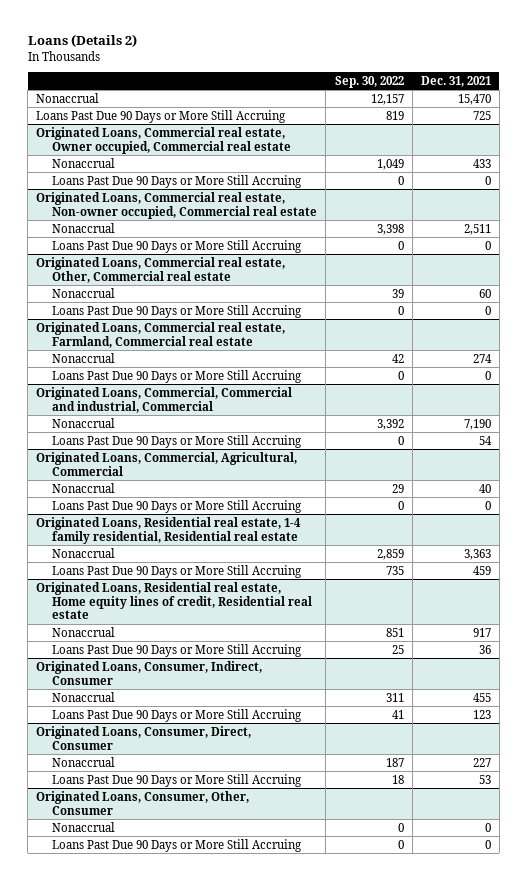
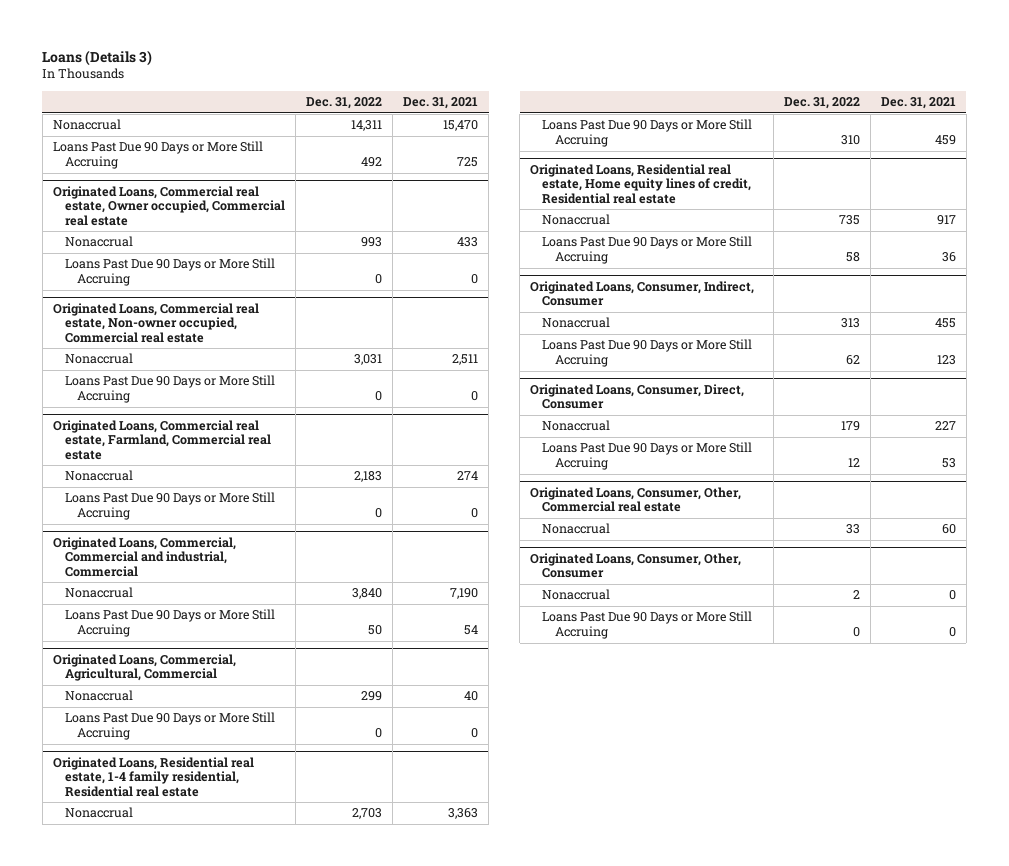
[27,34,137,48] Loans (Details 2) -> [42,49,153,66] Loans (Details 3)
[334,75,404,88] Sep. 30, 2022 -> none
none -> [306,97,383,110] Dec. 31, 2022
[36,256,286,283] Originated Loans, Commercial real estate, Other, Commercial real estate -> none
[52,287,116,298] Nonaccrual -> none
[52,304,303,318] Loans Past Due 90 Days or More Still Accruing -> none
none -> [530,486,742,513] Originated Loans, Consumer, Other, Commercial real estate
none -> [542,523,611,535] Nonaccrual

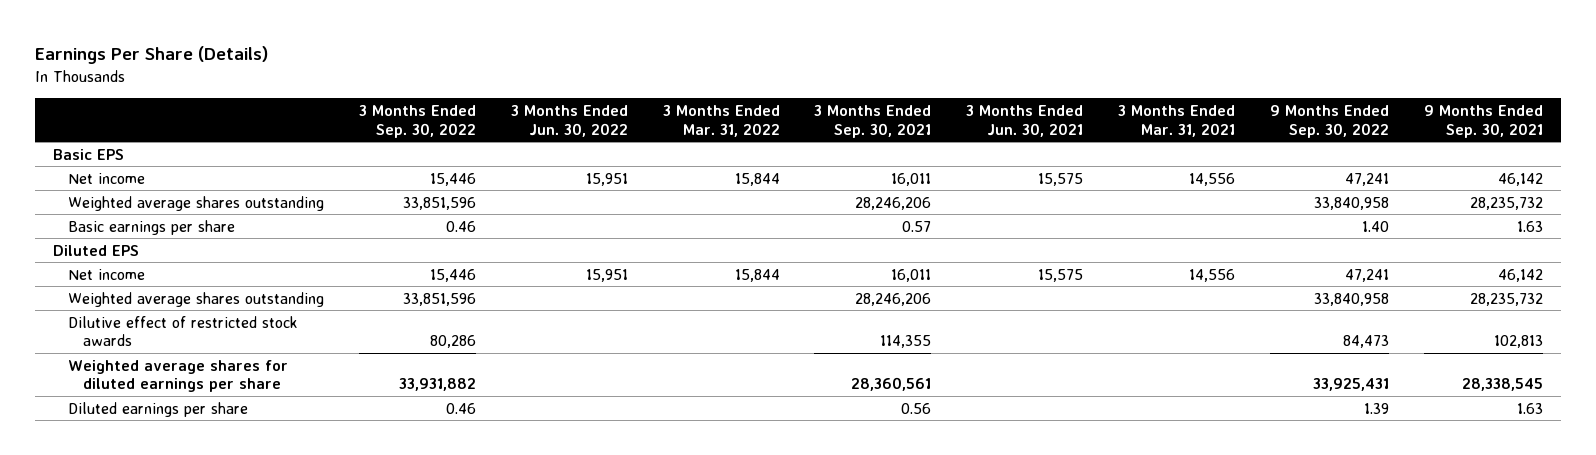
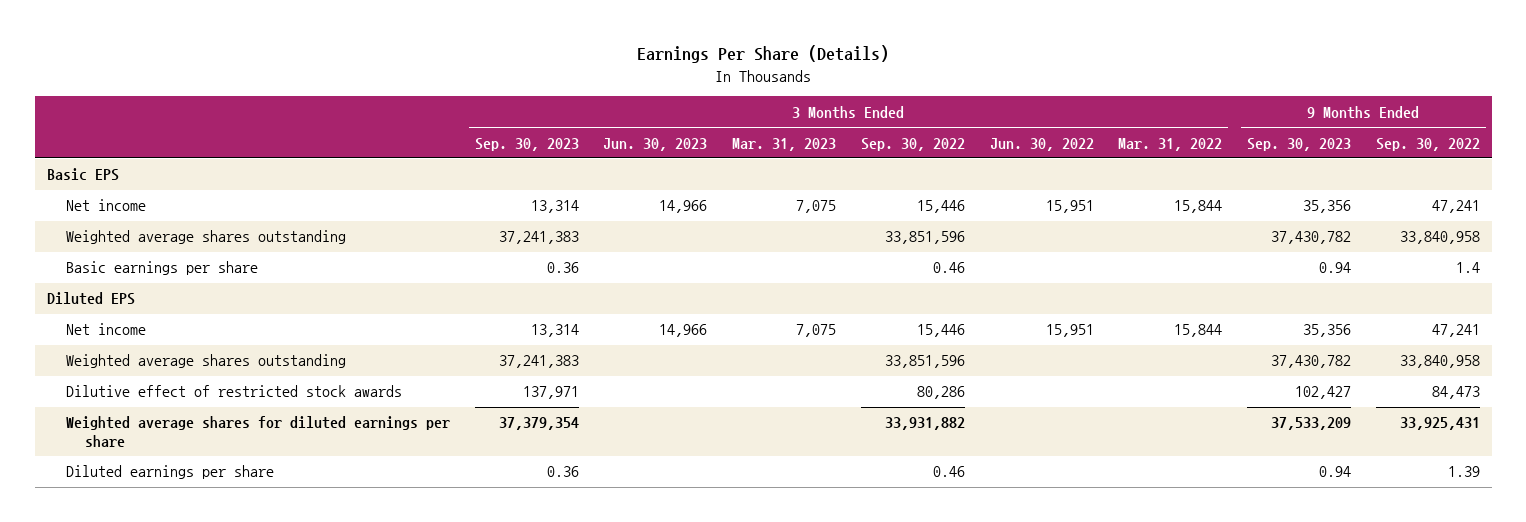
[814,104,932,138] 3 Months Ended Sep. 30, 2021 -> none
[966,104,1084,137] 3 Months Ended Jun. 30, 2021 -> none
[1118,104,1236,137] 3 Months Ended Mar. 31, 2021 -> none
[1424,104,1544,138] 9 Months Ended Sep. 30, 2021 -> none
none -> [474,137,579,151] Sep. 30, 2023
none -> [603,137,708,151] Jun. 30, 2023
none -> [732,137,837,151] Mar. 31, 2023
none -> [1246,137,1351,151] Sep. 30, 2023
[1362,220,1390,232] 1.40 -> [1455,262,1480,274] 1.4

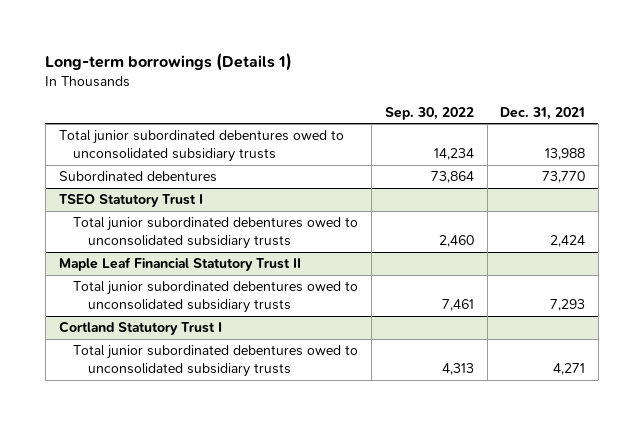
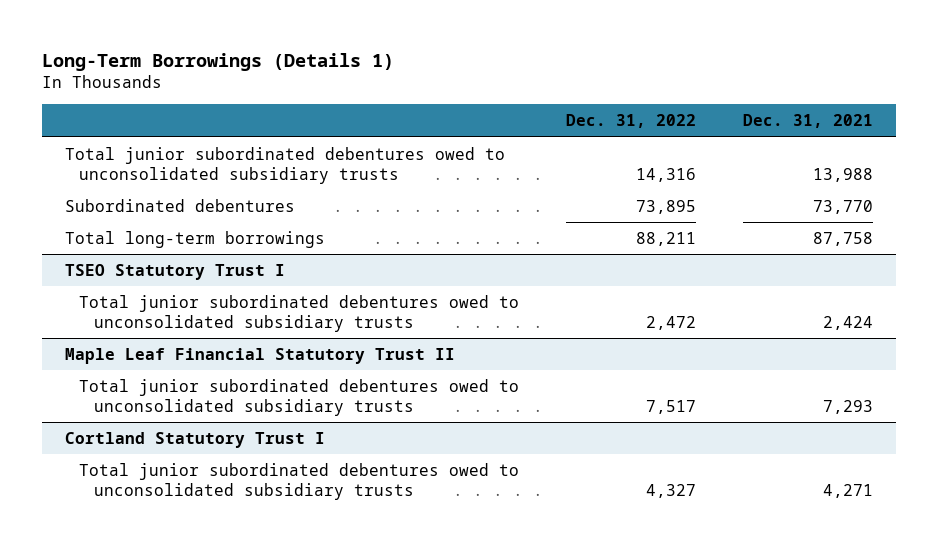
[45,53,293,72] Long-term borrowings (Details 1) -> [42,52,395,71] Long-Term Borrowings (Details 1)
[384,106,474,120] Sep. 30, 2022 -> none
none -> [566,114,697,129] Dec. 31, 2022
none -> [65,230,326,248] Total long-term borrowings

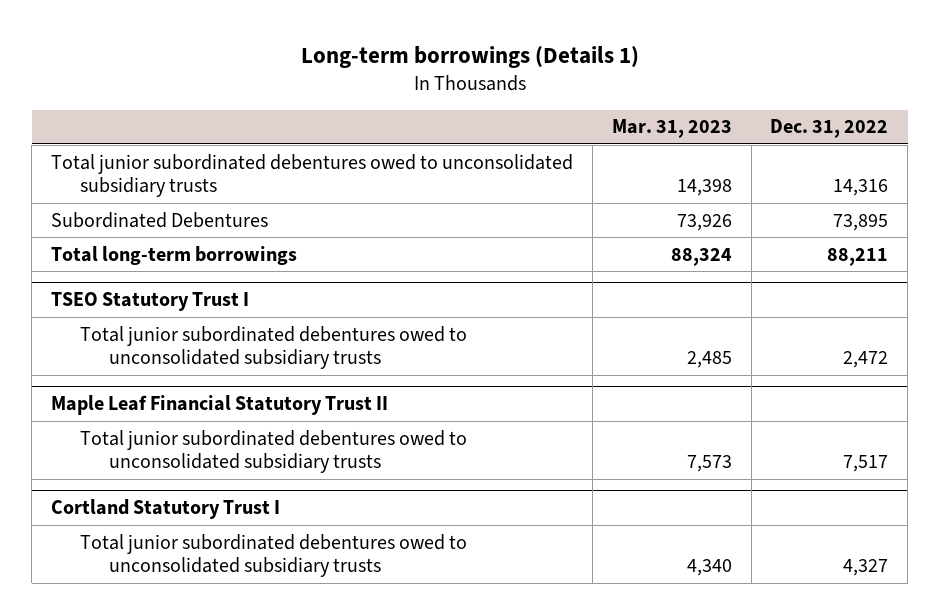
[42,52,395,71] Long-Term Borrowings (Details 1) -> [300,45,639,68] Long-term borrowings (Details 1)
[742,114,873,129] Dec. 31, 2021 -> none
none -> [611,119,732,139] Mar. 31, 2023
[65,198,296,212] Subordinated debentures -> [51,211,269,228] Subordinated Debentures

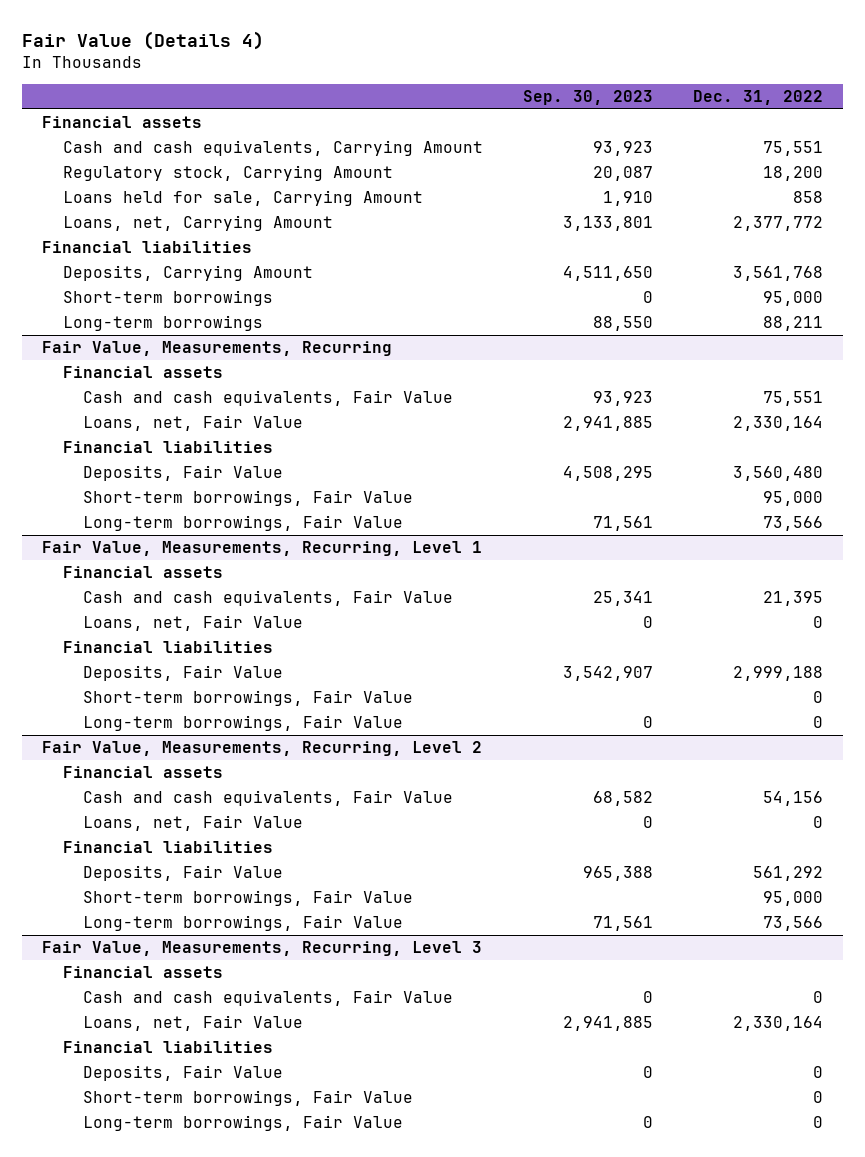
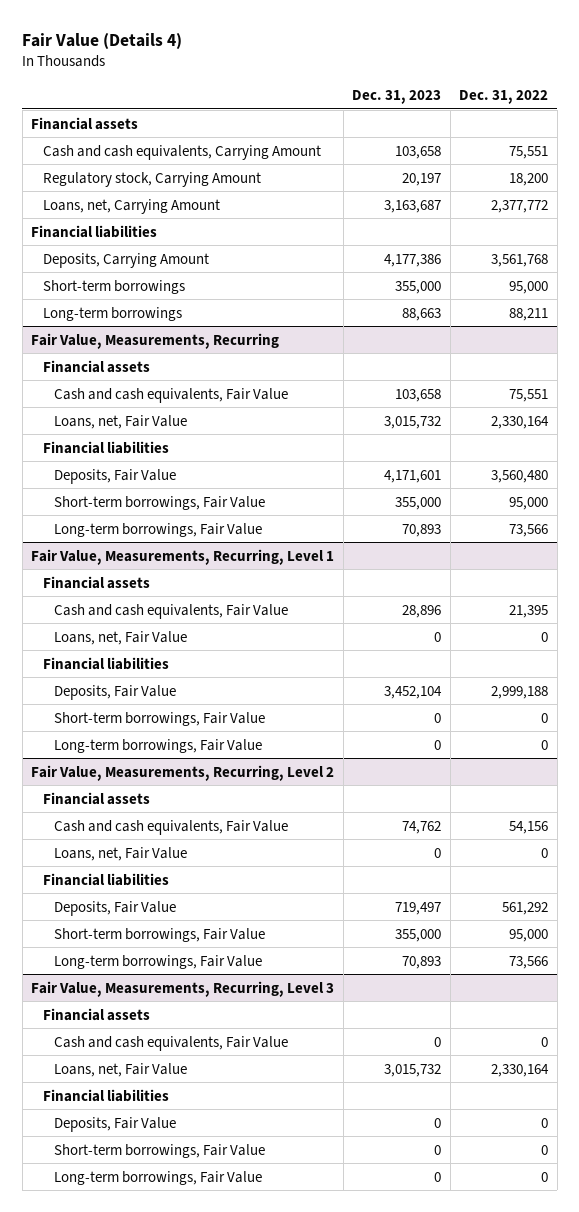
[522,90,653,106] Sep. 30, 2023 -> none
none -> [352,90,442,105] Dec. 31, 2023
[62,190,423,207] Loans held for sale, Carrying Amount -> none

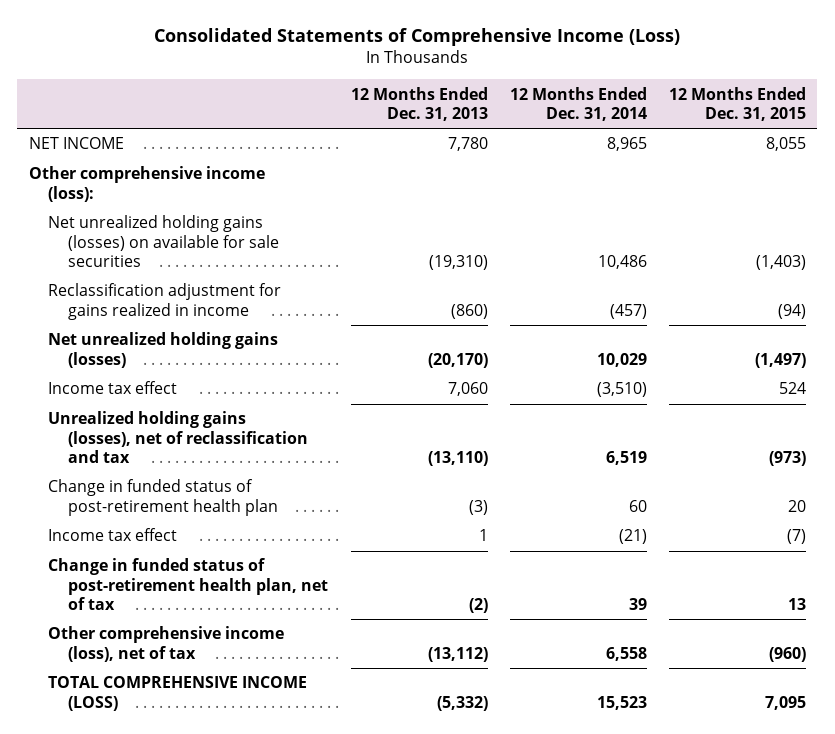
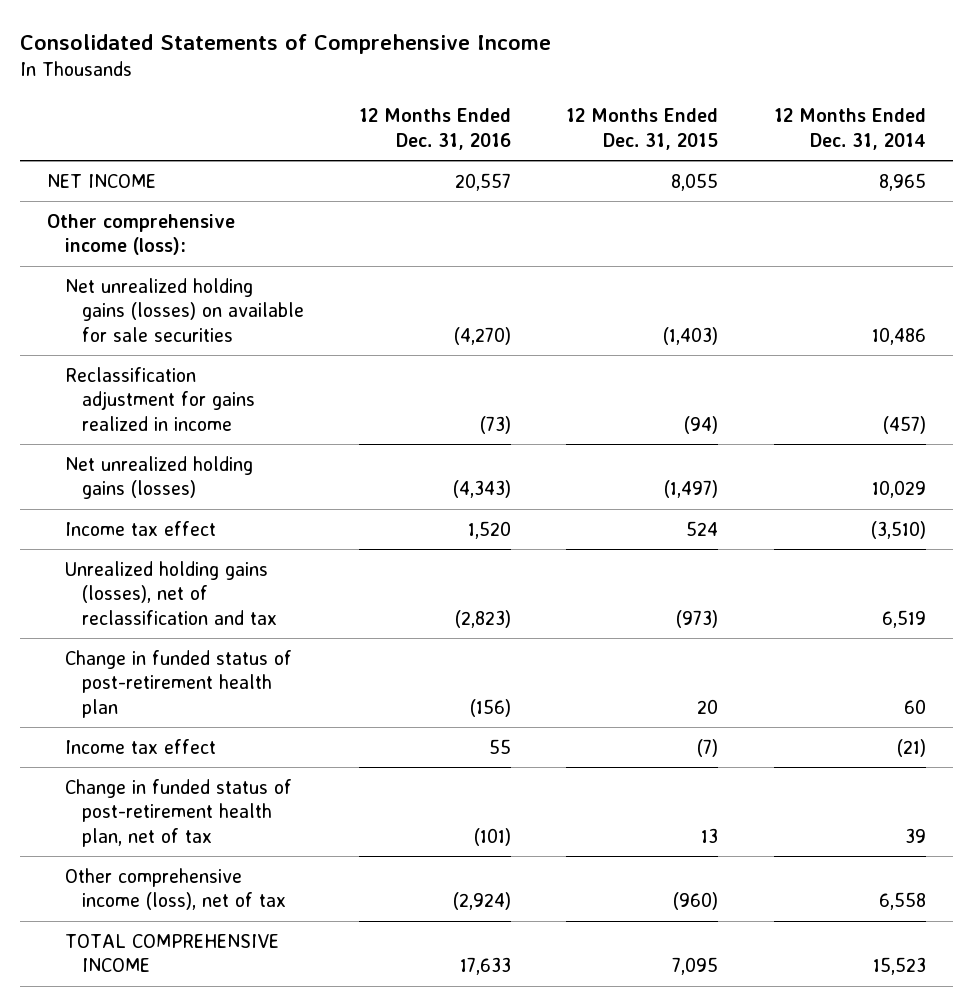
[154,28,681,47] Consolidated Statements of Comprehensive Income (Loss) -> [19,33,551,54] Consolidated Statements of Comprehensive Income
[350,86,488,121] 12 Months Ended Dec. 31, 2013 -> none
none -> [359,108,512,150] 12 Months Ended Dec. 31, 2016
[48,676,308,711] TOTAL COMPREHENSIVE INCOME (LOSS) -> [64,933,279,973] TOTAL COMPREHENSIVE INCOME

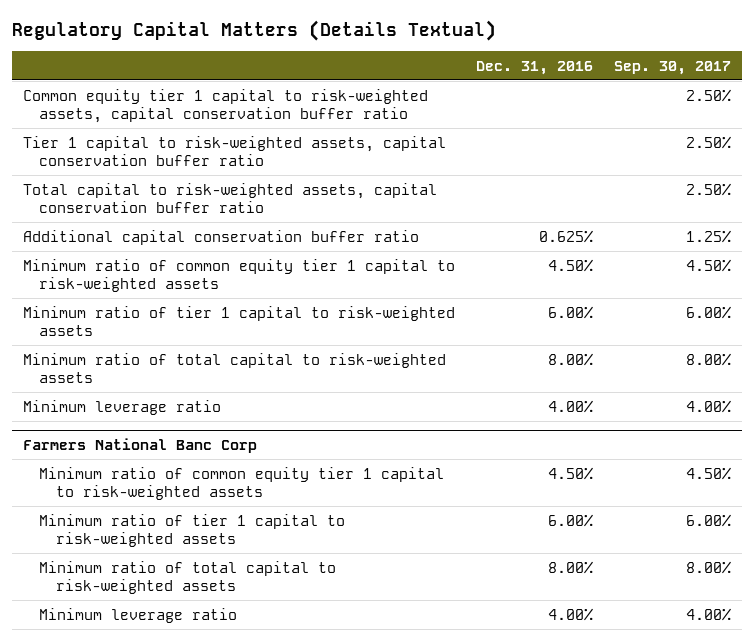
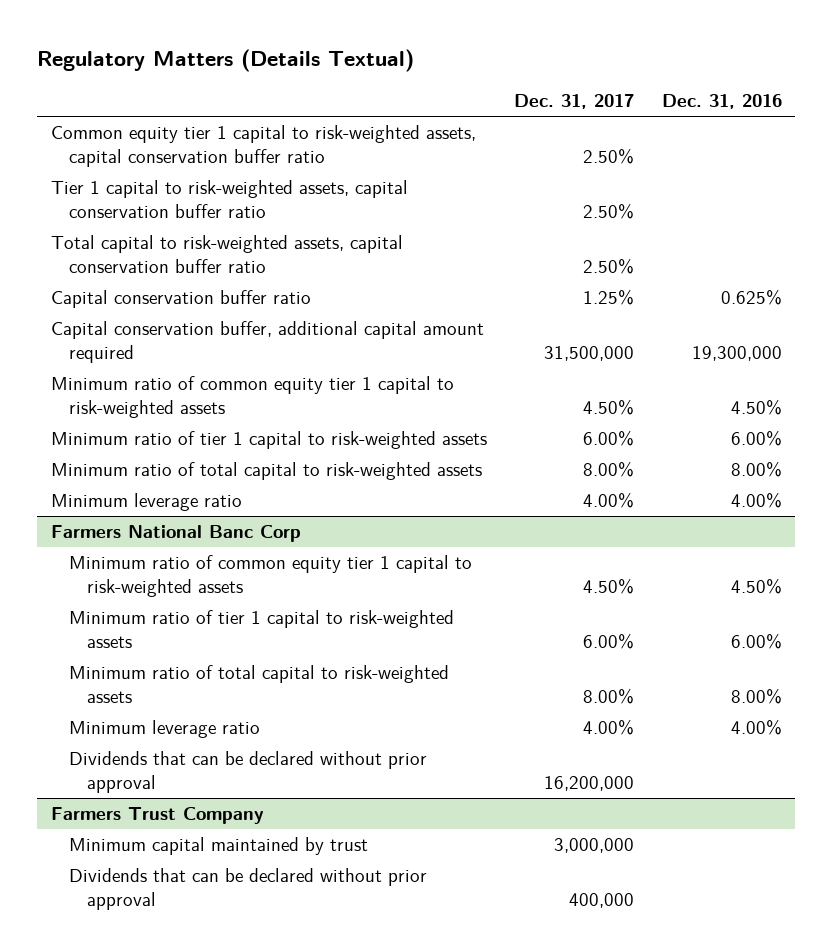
[12,19,497,41] Regulatory Capital Matters (Details Textual) -> [37,49,415,73] Regulatory Matters (Details Textual)
[614,60,732,75] Sep. 30, 2017 -> none
none -> [514,94,635,110] Dec. 31, 2017
[22,229,419,245] Additional capital conservation buffer ratio -> [50,290,311,309] Capital conservation buffer ratio
none -> [50,321,484,363] Capital conservation buffer, additional capital amount required
none -> [68,751,427,793] Dividends that can be declared without prior approval
none -> [50,807,264,825] Farmers Trust Company
none -> [68,837,368,856] Minimum capital maintained by trust
none -> [68,868,427,910] Dividends that can be declared without prior approval

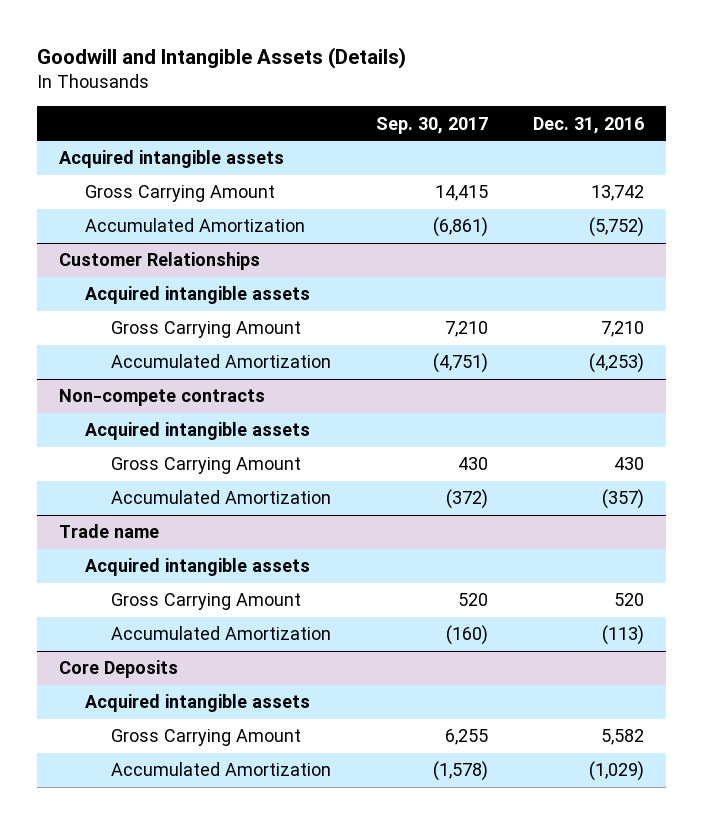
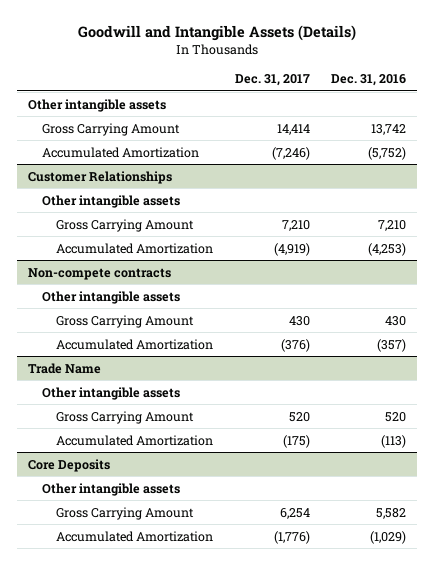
[376,116,489,134] Sep. 30, 2017 -> none
none -> [234,74,310,87] Dec. 31, 2017
[58,150,284,169] Acquired intangible assets -> [28,98,167,112] Other intangible assets
[85,286,311,305] Acquired intangible assets -> [42,194,181,208] Other intangible assets
[85,422,311,441] Acquired intangible assets -> [42,290,181,304] Other intangible assets
[58,524,159,539] Trade name -> [28,362,102,374] Trade Name
[85,558,311,577] Acquired intangible assets -> [42,386,181,400] Other intangible assets
[85,694,311,713] Acquired intangible assets -> [42,482,181,496] Other intangible assets

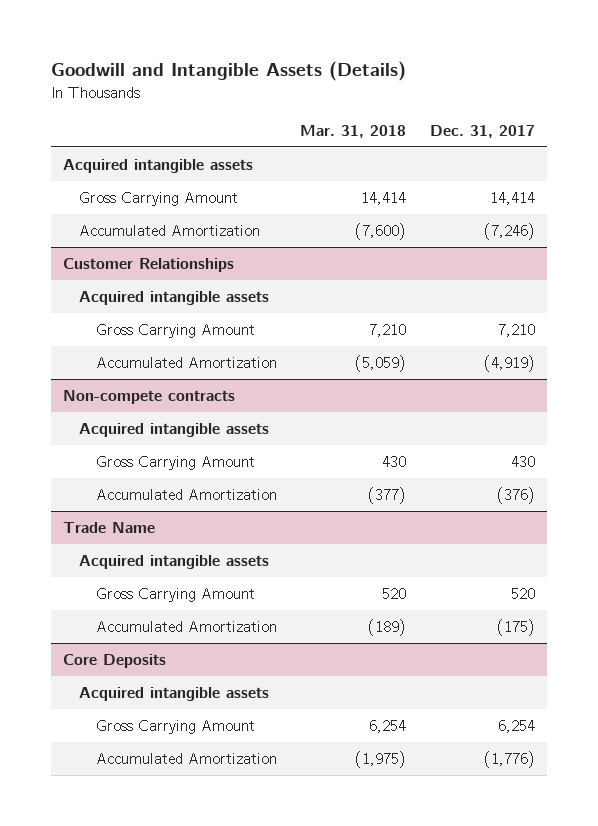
[331,74,407,87] Dec. 31, 2016 -> none
none -> [300,124,407,138] Mar. 31, 2018
[28,98,167,112] Other intangible assets -> [62,158,253,173] Acquired intangible assets
[42,194,181,208] Other intangible assets -> [79,290,270,305] Acquired intangible assets
[42,290,181,304] Other intangible assets -> [79,422,270,437] Acquired intangible assets
[42,386,181,400] Other intangible assets -> [79,554,270,569] Acquired intangible assets
[42,482,181,496] Other intangible assets -> [79,686,270,701] Acquired intangible assets

